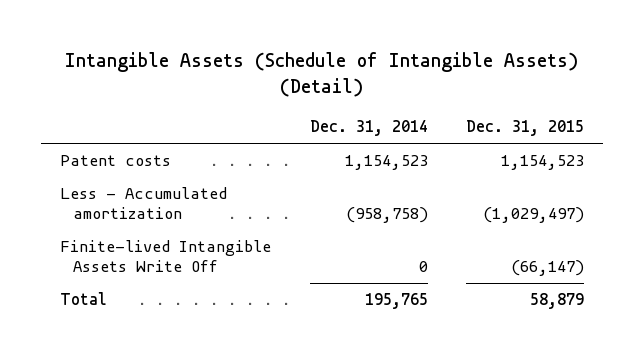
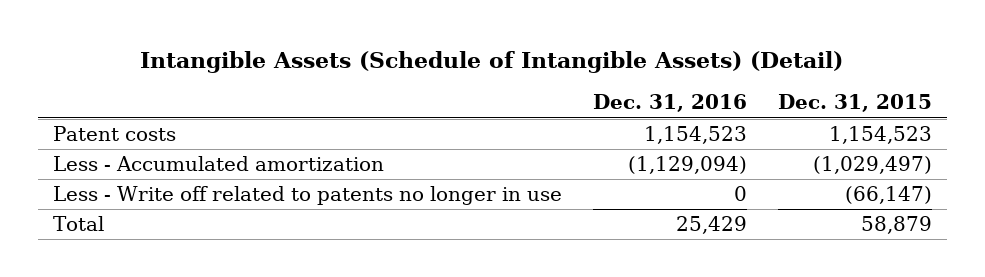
[309,120,428,137] Dec. 31, 2014 -> none
none -> [592,94,747,113] Dec. 31, 2016
[60,240,272,273] Finite-lived Intangible Assets Write Off -> [53,186,563,206] Less - Write off related to patents no longer in use

